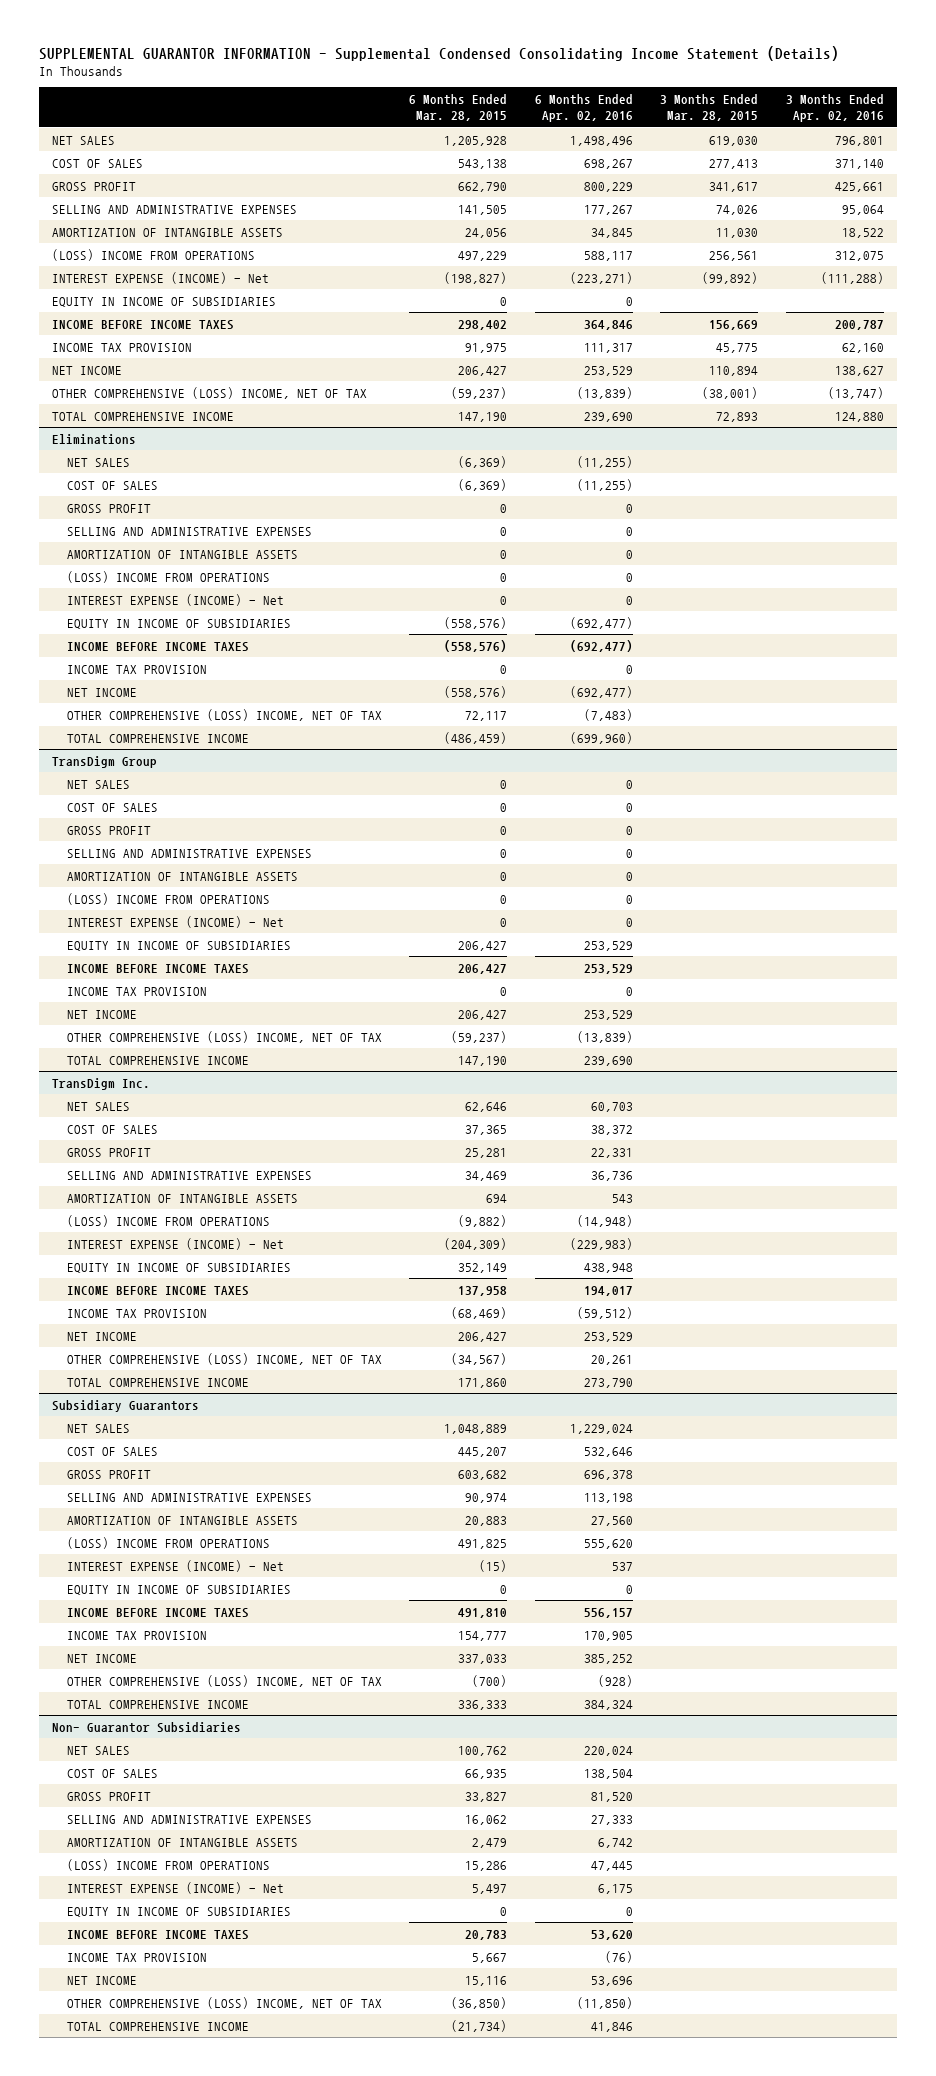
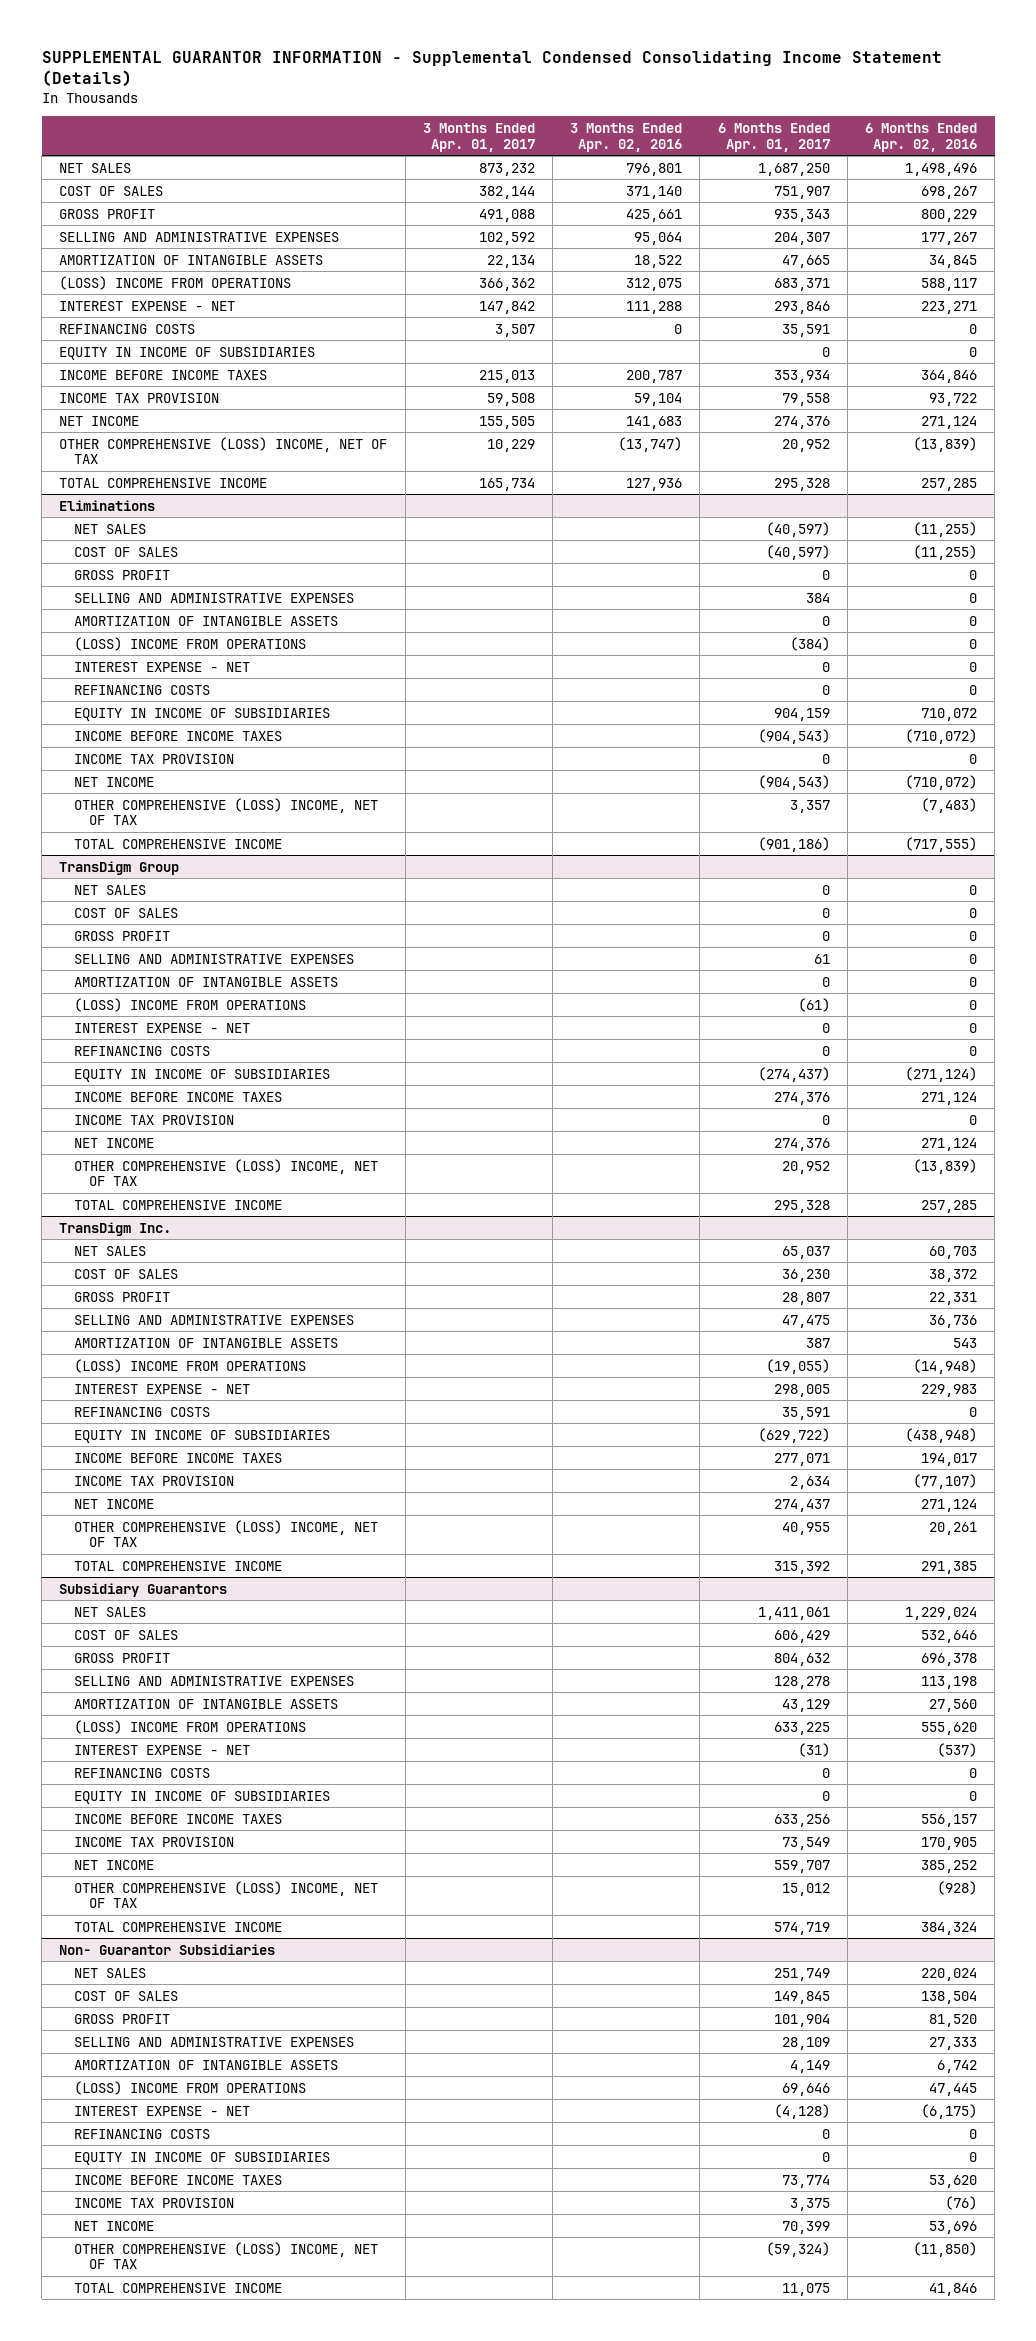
[409,94,508,122] 6 Months Ended Mar. 28, 2015 -> none
[660,94,759,122] 3 Months Ended Mar. 28, 2015 -> none
none -> [422,123,535,152] 3 Months Ended Apr. 01, 2017
none -> [717,123,830,152] 6 Months Ended Apr. 01, 2017
[52,271,270,284] INTEREST EXPENSE (INCOME) - Net -> [59,300,236,311] INTEREST EXPENSE - NET
[569,271,633,284] (223,271) -> [920,300,977,314] 223,271
[820,271,884,284] (111,288) -> [626,300,683,314] 111,288
none -> [59,323,196,334] REFINANCING COSTS
[583,342,633,353] 111,317 -> [928,392,977,406] 93,722
[841,342,884,353] 62,160 -> [634,392,683,406] 59,104
[583,365,633,376] 253,529 -> [920,415,977,429] 271,124
[834,365,884,376] 138,627 -> [626,415,683,429] 141,683
[583,411,633,422] 239,690 -> [920,477,977,491] 257,285
[834,411,884,422] 124,880 -> [626,477,683,491] 127,936
[66,593,284,606] INTEREST EXPENSE (INCOME) - Net -> [74,661,251,672] INTEREST EXPENSE - NET
none -> [74,684,211,695] REFINANCING COSTS
[569,616,633,629] (692,477) -> [920,707,977,721] 710,072
[569,639,633,652] (692,477) -> [904,728,977,744] (710,072)
[569,685,633,698] (692,477) -> [904,774,977,790] (710,072)
[569,731,633,744] (699,960) -> [904,836,977,852] (717,555)
[66,915,284,928] INTEREST EXPENSE (INCOME) - Net -> [74,1022,251,1033] INTEREST EXPENSE - NET
none -> [74,1045,211,1056] REFINANCING COSTS
[583,940,633,951] 253,529 -> [904,1066,977,1082] (271,124)
[583,963,633,974] 253,529 -> [920,1091,977,1105] 271,124
[583,1009,633,1020] 253,529 -> [920,1137,977,1151] 271,124
[583,1055,633,1066] 239,690 -> [920,1199,977,1213] 257,285
[66,1237,284,1250] INTEREST EXPENSE (INCOME) - Net -> [74,1383,251,1394] INTEREST EXPENSE - NET
[569,1237,633,1250] (229,983) -> [920,1383,977,1397] 229,983
none -> [74,1406,211,1417] REFINANCING COSTS
[583,1262,633,1273] 438,948 -> [904,1427,977,1443] (438,948)
[576,1306,633,1319] (59,512) -> [912,1473,977,1489] (77,107)
[583,1331,633,1342] 253,529 -> [920,1498,977,1512] 271,124
[583,1377,633,1388] 273,790 -> [920,1560,977,1574] 291,385
[66,1559,284,1572] INTEREST EXPENSE (INCOME) - Net -> [74,1744,251,1755] INTEREST EXPENSE - NET
[611,1561,633,1571] 537 -> [936,1742,977,1757] (537)
none -> [74,1767,211,1778] REFINANCING COSTS
[66,1881,284,1894] INTEREST EXPENSE (INCOME) - Net -> [74,2105,251,2116] INTEREST EXPENSE - NET
[597,1883,633,1894] 6,175 -> [920,2103,977,2119] (6,175)
none -> [74,2128,211,2139] REFINANCING COSTS

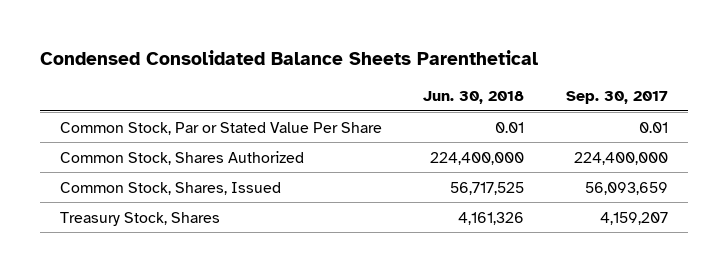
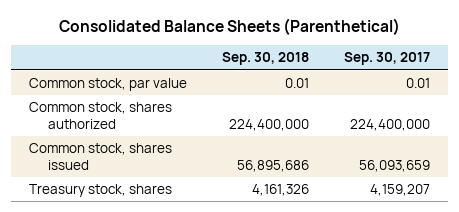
[39,49,538,65] Condensed Consolidated Balance Sheets Parenthetical -> [58,17,400,35] Consolidated Balance Sheets (Parenthetical)
[423,91,525,105] Jun. 30, 2018 -> none
none -> [222,52,310,66] Sep. 30, 2018
[60,121,383,135] Common Stock, Par or Stated Value Per Share -> [28,77,187,91] Common stock, par value
[60,150,305,165] Common Stock, Shares Authorized -> [28,101,172,130] Common stock, shares authorized
[60,181,282,195] Common Stock, Shares, Issued -> [28,142,172,171] Common stock, shares issued
[60,211,221,226] Treasury Stock, Shares -> [28,183,172,197] Treasury stock, shares

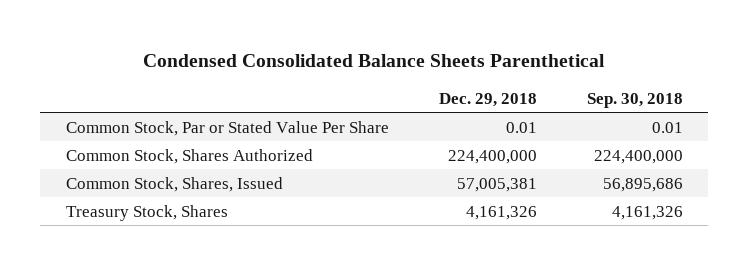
[58,17,400,35] Consolidated Balance Sheets (Parenthetical) -> [143,54,606,68] Condensed Consolidated Balance Sheets Parenthetical
[344,52,431,66] Sep. 30, 2017 -> none
none -> [438,92,537,107] Dec. 29, 2018
[28,77,187,91] Common stock, par value -> [65,120,389,136] Common Stock, Par or Stated Value Per Share
[28,101,172,130] Common stock, shares authorized -> [65,148,313,164] Common Stock, Shares Authorized
[28,142,172,171] Common stock, shares issued -> [65,176,283,192] Common Stock, Shares, Issued
[28,183,172,197] Treasury stock, shares -> [65,204,228,221] Treasury Stock, Shares

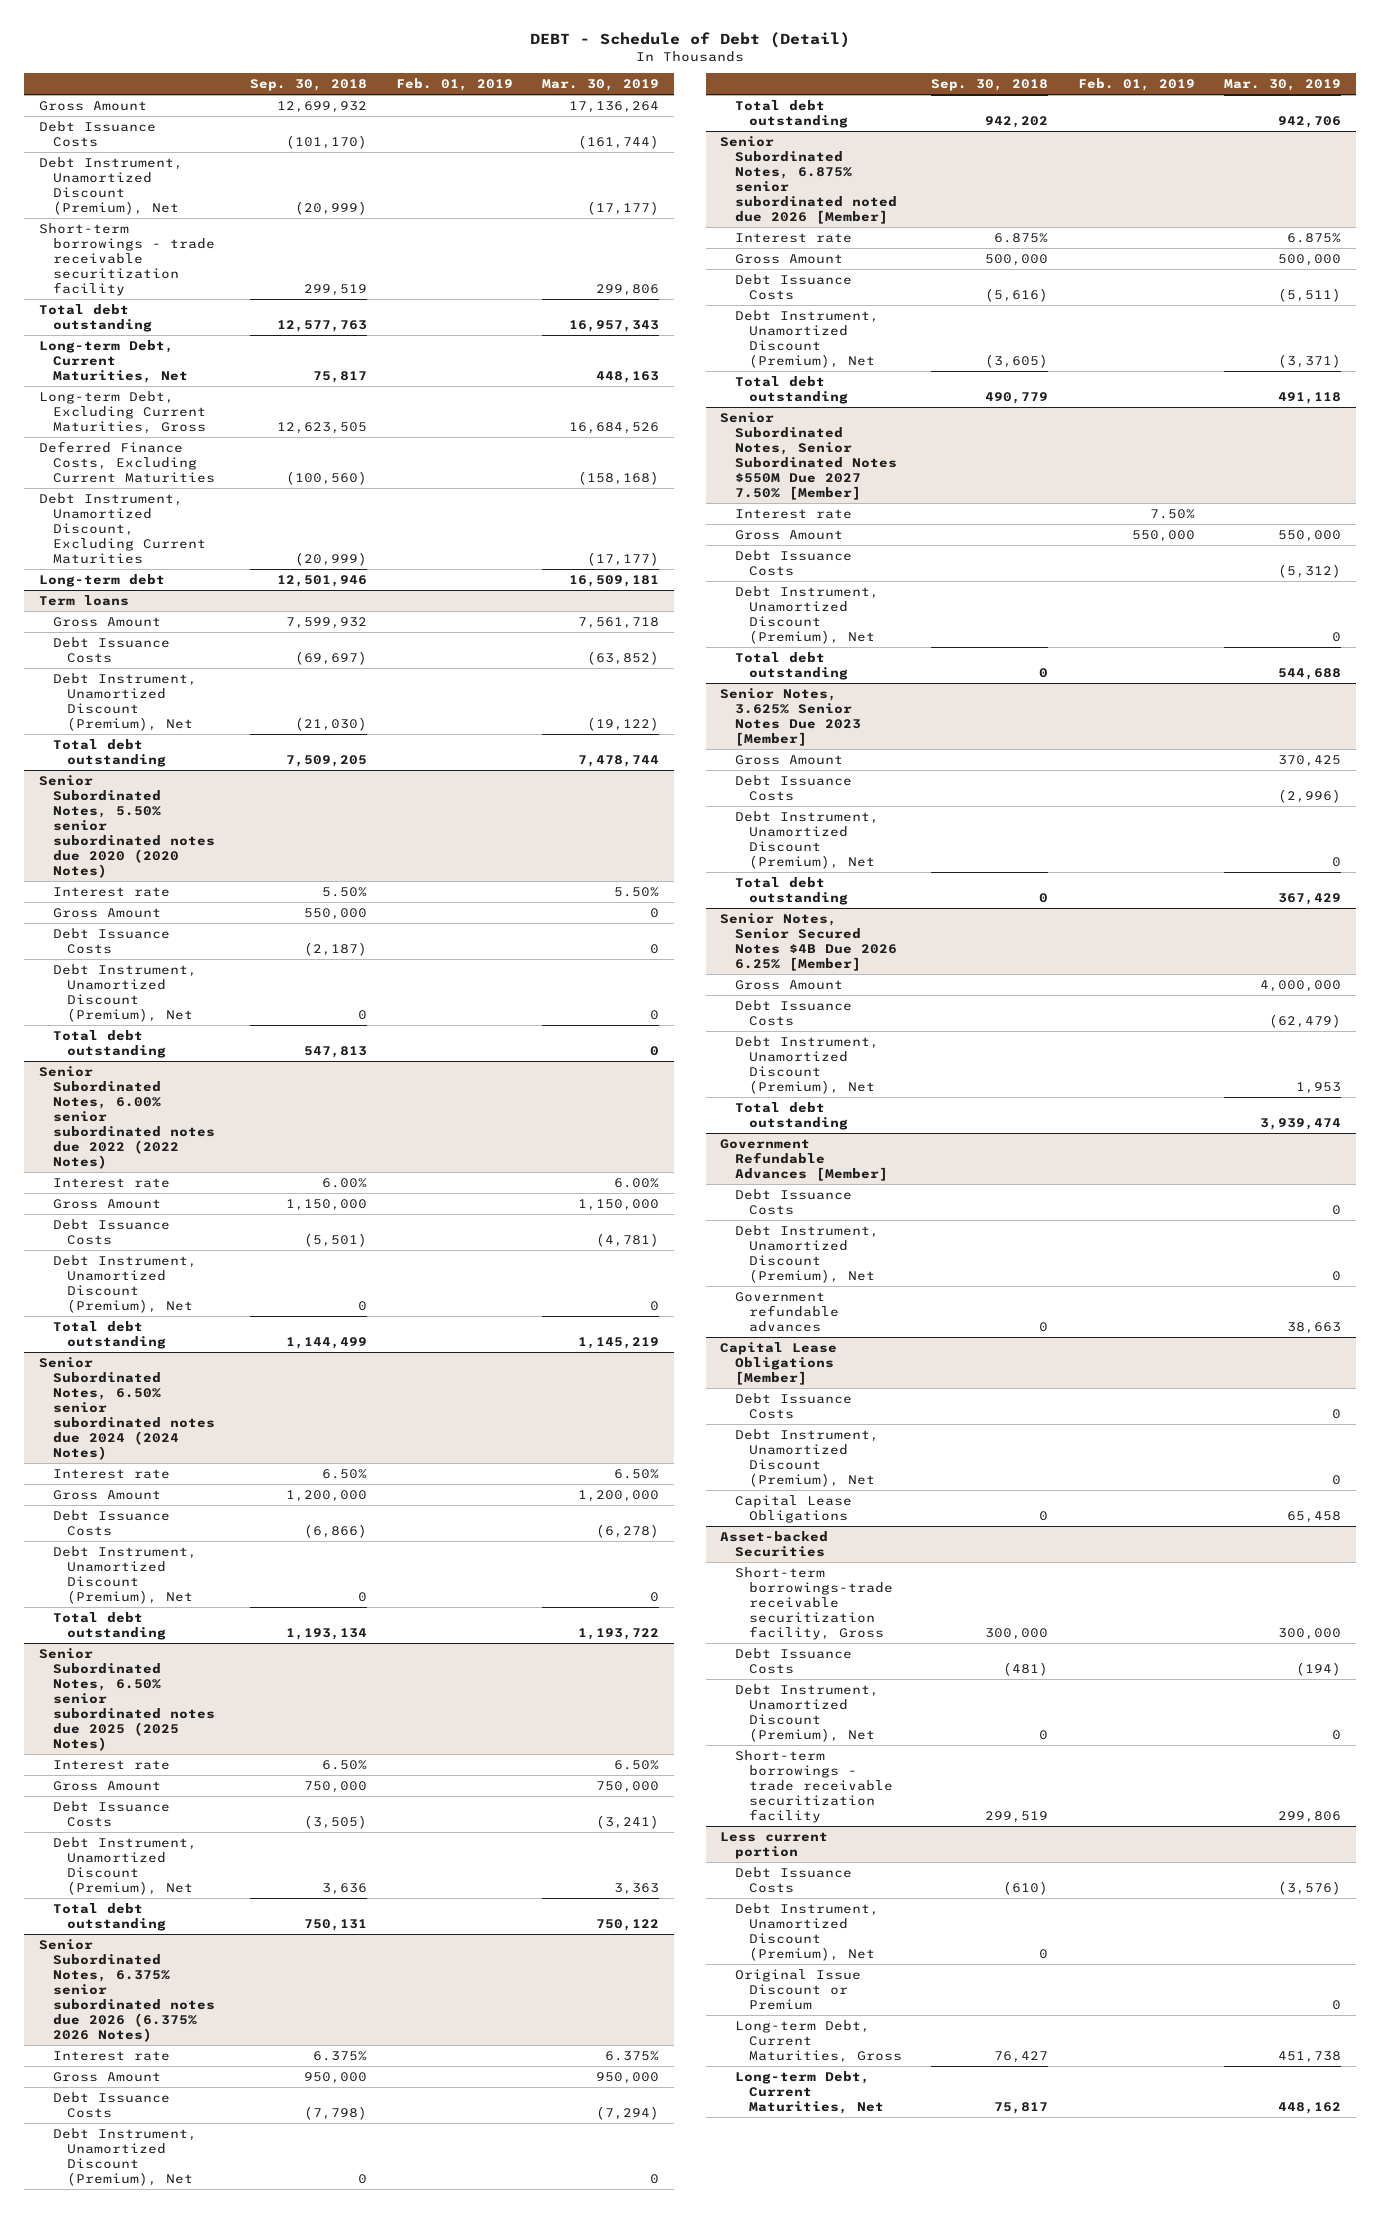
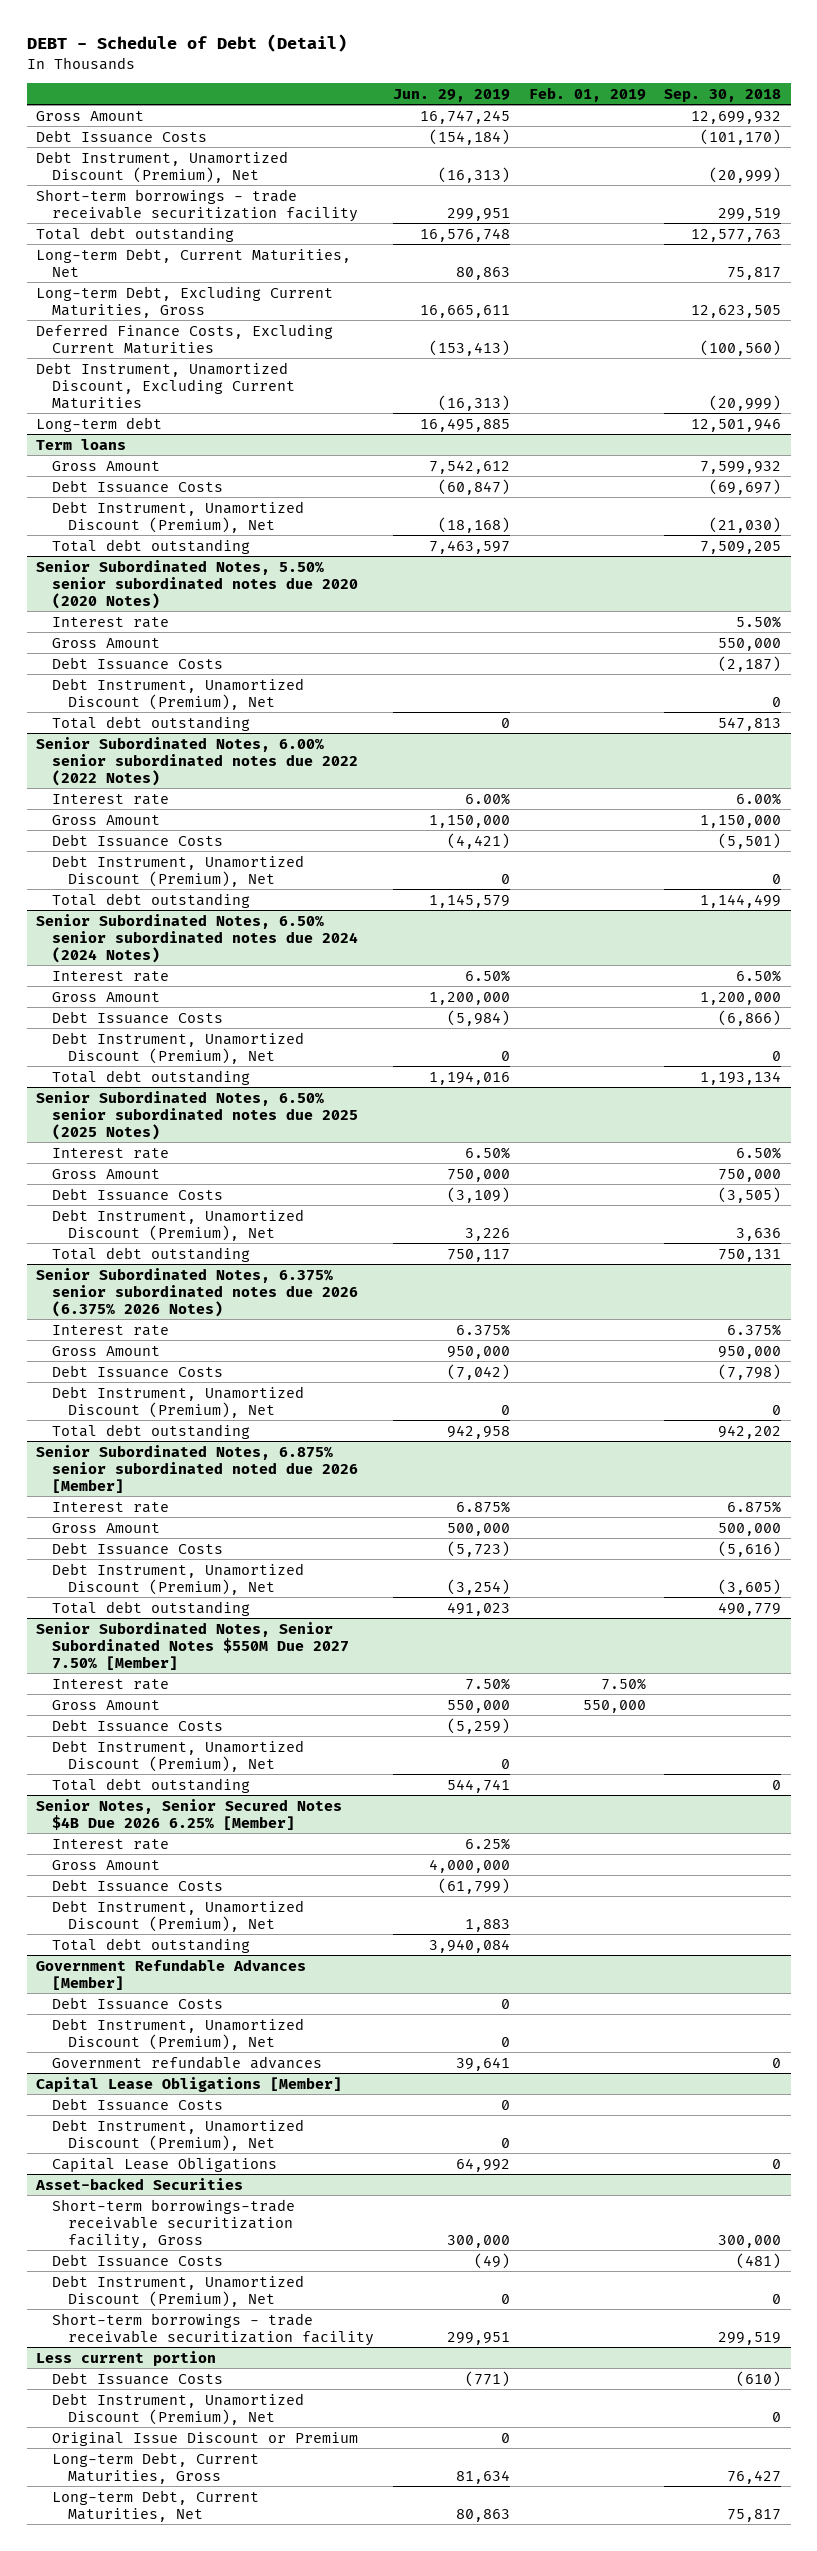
[542,79,660,92] Mar. 30, 2019 -> none
none -> [392,88,510,102] Jun. 29, 2019
[720,688,861,746] Senior Notes, 3.625% Senior Notes Due 2023 [Member] -> none
[734,755,843,766] Gross Amount -> none
[734,775,852,802] Debt Issuance Costs -> none
[734,811,879,869] Debt Instrument, Unamortized Discount (Premium), Net -> none
[734,877,848,906] Total debt outstanding -> none
none -> [52,1838,170,1850] Interest rate

